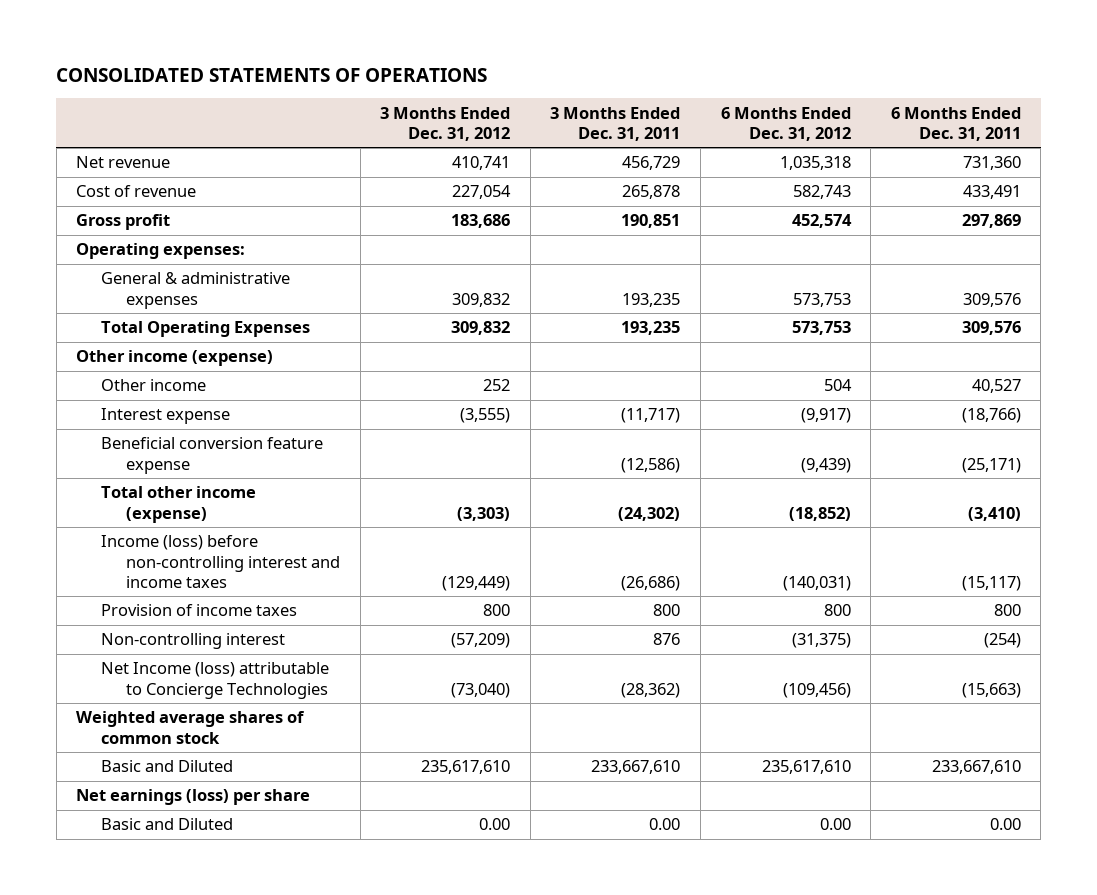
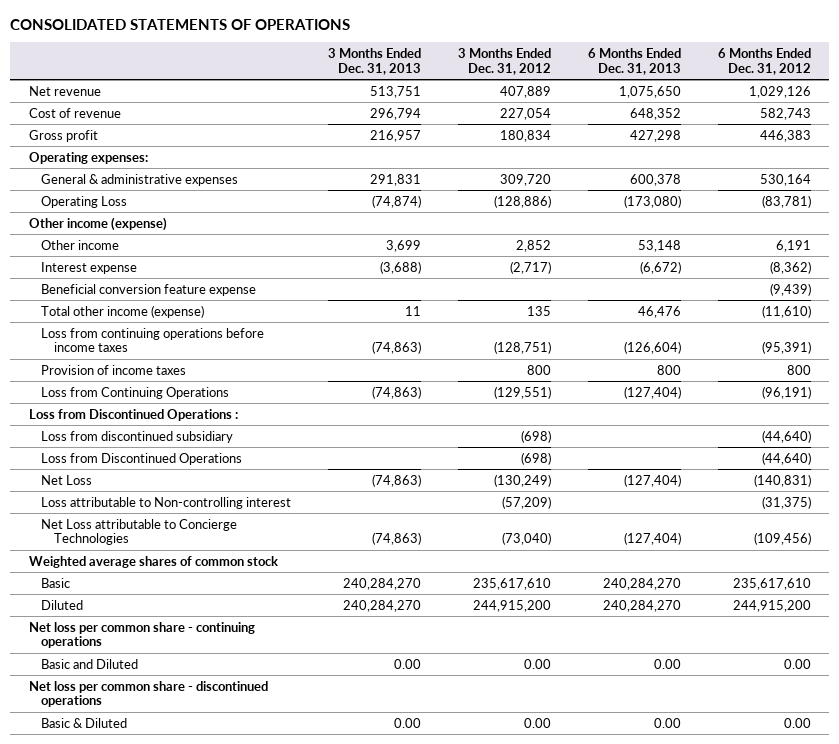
[550,106,681,141] 3 Months Ended Dec. 31, 2011 -> none
[890,106,1021,141] 6 Months Ended Dec. 31, 2011 -> none
none -> [328,47,422,75] 3 Months Ended Dec. 31, 2013
none -> [587,47,681,75] 6 Months Ended Dec. 31, 2013
[452,156,511,171] 410,741 -> [499,85,551,98] 407,889
[779,156,851,171] 1,035,318 -> [748,85,811,98] 1,029,126
[451,214,511,229] 183,686 -> [499,129,551,142] 180,834
[791,214,852,229] 452,574 -> [759,129,811,142] 446,383
[452,292,511,307] 309,832 -> [499,173,551,186] 309,720
[792,292,851,307] 573,753 -> [759,173,811,186] 530,164
[101,321,311,338] Total Operating Expenses -> [41,195,128,208] Operating Loss
[451,321,511,336] 309,832 -> [493,194,551,208] (128,886)
[791,321,851,336] 573,753 -> [761,194,811,208] (83,781)
[483,379,511,392] 252 -> [515,239,551,252] 2,852
[823,379,852,392] 504 -> [775,239,811,252] 6,191
[460,408,511,424] (3,555) -> [509,260,551,274] (2,717)
[800,408,851,424] (9,917) -> [769,260,811,274] (8,362)
[101,535,341,589] Income (loss) before non-controlling interest and income taxes -> none
[457,506,511,521] (3,303) -> [526,305,551,316] 135
[788,506,851,521] (18,852) -> [761,304,811,318] (11,610)
none -> [41,327,265,353] Loss from continuing operations before income taxes
none -> [41,386,230,399] Loss from Continuing Operations
none -> [28,408,238,421] Loss from Discontinued Operations :
none -> [41,430,234,443] Loss from discontinued subsidiary
none -> [41,452,243,465] Loss from Discontinued Operations
none -> [41,474,93,485] Net Loss
[101,633,286,650] Non-controlling interest -> [41,496,292,509] Loss attributable to Non-controlling interest
[101,662,330,699] Net Income (loss) attributable to Concierge Technologies -> [41,518,238,546] Net Loss attributable to Concierge Technologies
[101,760,234,773] Basic and Diluted -> [41,577,71,588] Basic
none -> [41,599,84,610] Diluted
[76,789,311,806] Net earnings (loss) per share -> [28,621,255,649] Net loss per common share - continuing operations
none -> [28,680,268,708] Net loss per common share - discontinued operations
none -> [41,717,128,728] Basic & Diluted

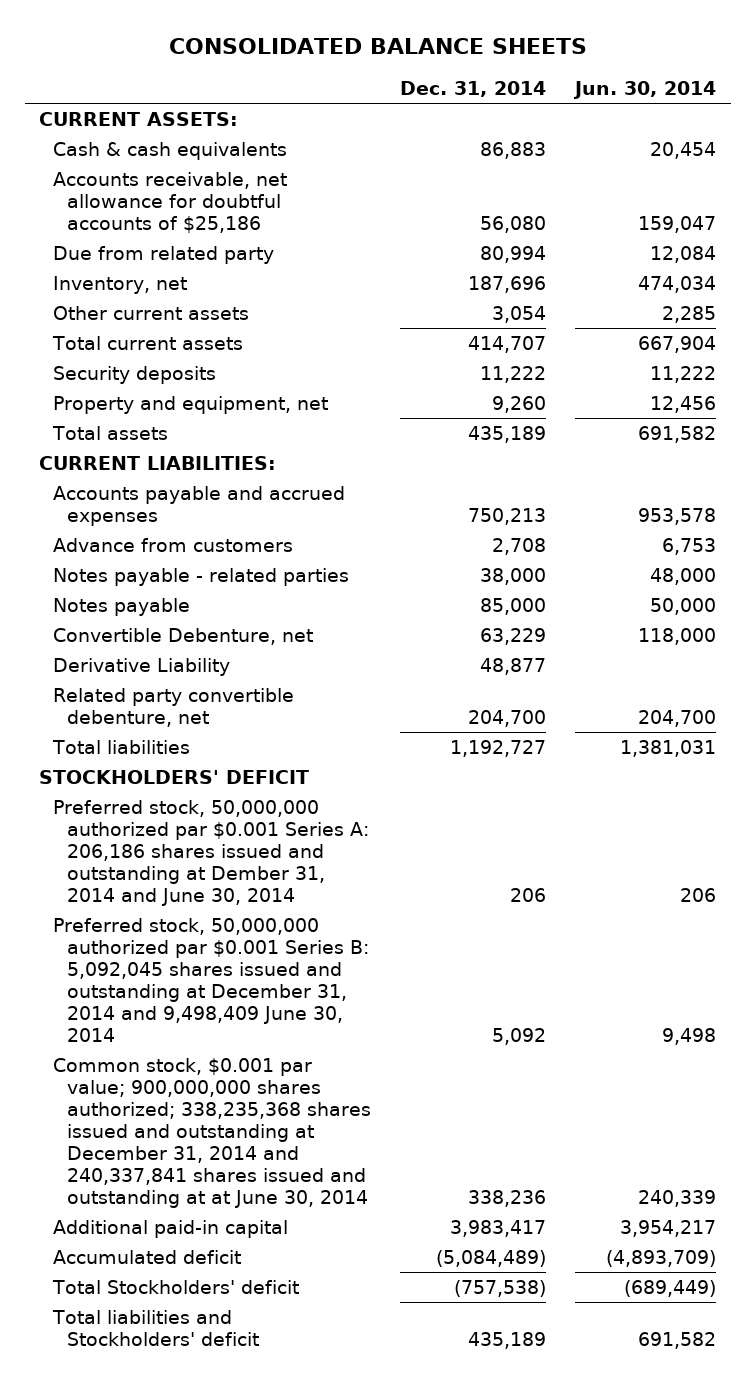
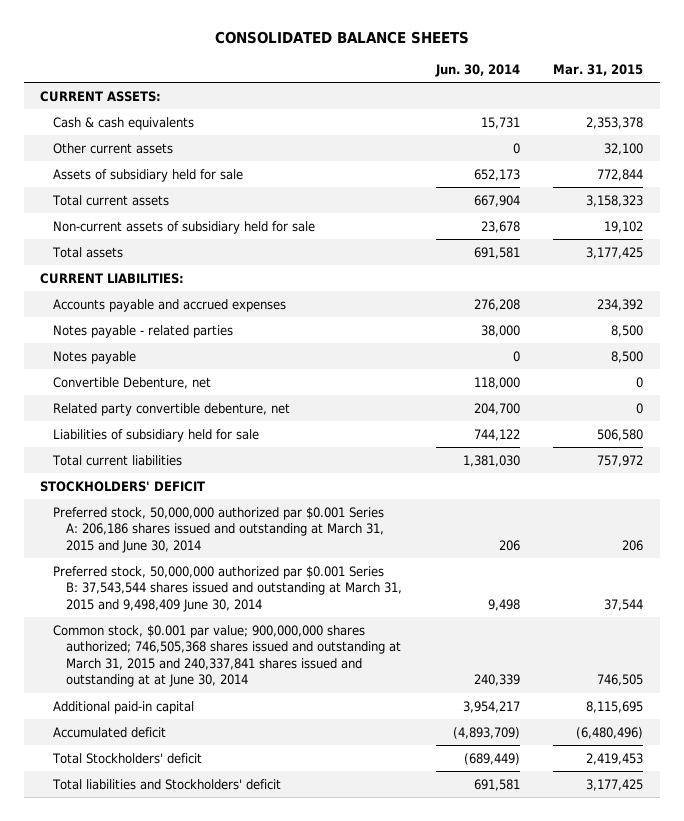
[400,80,547,97] Dec. 31, 2014 -> none
none -> [553,63,644,76] Mar. 31, 2015
[53,172,288,233] Accounts receivable, net allowance for doubtful accounts of $25,186 -> none
[53,246,275,265] Due from related party -> none
[53,276,188,295] Inventory, net -> none
[650,142,717,160] 20,454 -> [480,116,520,129] 15,731
[662,306,717,324] 2,285 -> [512,142,520,154] 0
none -> [53,168,244,182] Assets of subsidiary held for sale
[53,366,217,385] Security deposits -> none
[53,396,329,415] Property and equipment, net -> none
none -> [53,220,316,234] Non-current assets of subsidiary held for sale
[638,426,717,444] 691,582 -> [473,246,520,259] 691,581
[53,538,294,553] Advance from customers -> none
[638,507,717,525] 953,578 -> [473,298,520,311] 276,208
[650,568,717,586] 48,000 -> [480,324,520,337] 38,000
[650,598,717,616] 50,000 -> [512,350,520,362] 0
[53,658,231,677] Derivative Liability -> none
none -> [53,428,260,442] Liabilities of subsidiary held for sale
[52,740,191,755] Total liabilities -> [52,454,183,466] Total current liabilities
[620,740,717,758] 1,381,031 -> [462,454,520,467] 1,381,030
[53,800,369,906] Preferred stock, 50,000,000 authorized par $0.001 Series A: 206,186 shares issued and outstanding at Dember 31, 2014 and June 30, 2014 -> [53,506,385,553] Preferred stock, 50,000,000 authorized par $0.001 Series A: 206,186 shares issued and outstanding at March 31, 2015 and June 30, 2014
[53,918,369,1042] Preferred stock, 50,000,000 authorized par $0.001 Series B: 5,092,045 shares issued and outstanding at December 31, 2014 and 9,498,409 June 30, 2014 -> [53,565,403,612] Preferred stock, 50,000,000 authorized par $0.001 Series B: 37,543,544 shares issued and outstanding at March 31, 2015 and 9,498,409 June 30, 2014
[53,1058,371,1208] Common stock, $0.001 par value; 900,000,000 shares authorized; 338,235,368 shares issued and outstanding at December 31, 2014 and 240,337,841 shares issued and outstanding at at June 30, 2014 -> [53,624,402,688] Common stock, $0.001 par value; 900,000,000 shares authorized; 746,505,368 shares issued and outstanding at March 31, 2015 and 240,337,841 shares issued and outstanding at at June 30, 2014
[638,1331,717,1349] 691,582 -> [473,778,520,791] 691,581

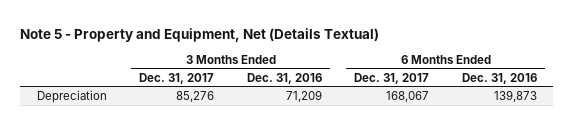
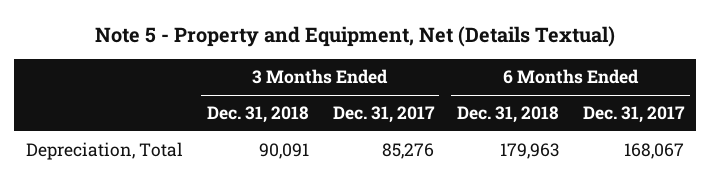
[246,72,322,84] Dec. 31, 2016 -> none
[461,72,537,84] Dec. 31, 2016 -> none
none -> [206,106,309,124] Dec. 31, 2018
none -> [457,106,560,124] Dec. 31, 2018
[36,90,107,104] Depreciation -> [26,142,184,161] Depreciation, Total

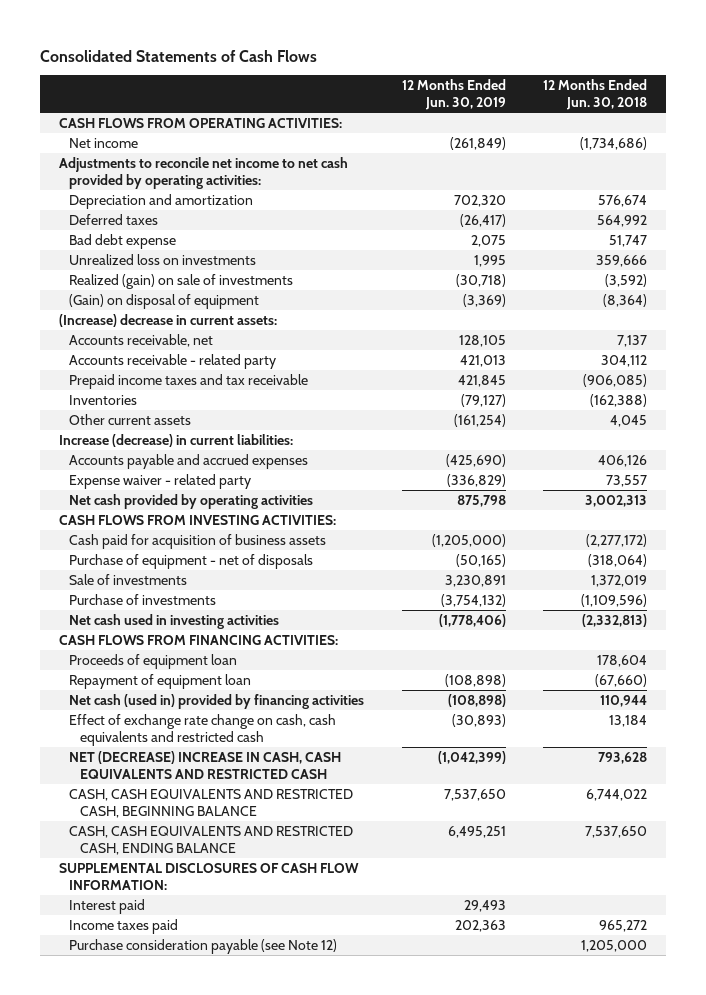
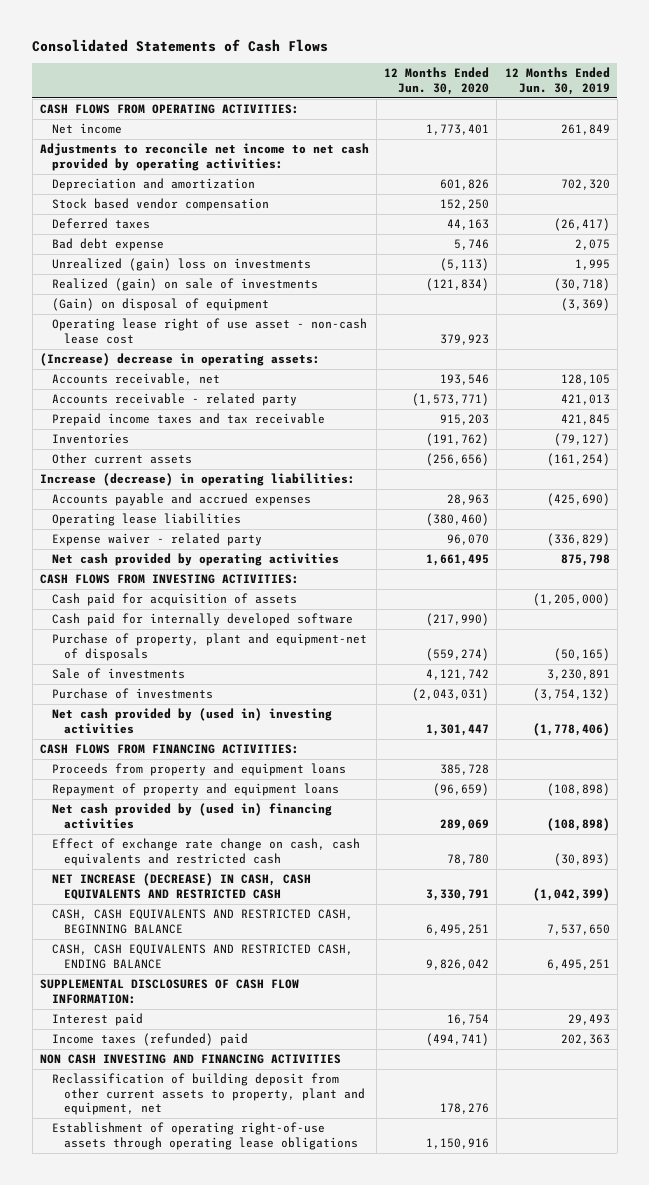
[543,79,648,111] 12 Months Ended Jun. 30, 2018 -> none
none -> [384,67,490,96] 12 Months Ended Jun. 30, 2020
[449,136,506,150] (261,849) -> [560,124,610,136] 261,849
none -> [51,198,269,212] Stock based vendor compensation
[69,253,257,265] Unrealized loss on investments -> [51,258,311,272] Unrealized (gain) loss on investments
none -> [51,318,367,344] Operating lease right of use asset - non-cash lease cost
[58,313,277,327] (Increase) decrease in current assets: -> [39,353,320,367] (Increase) decrease in operating assets:
[58,433,293,447] Increase (decrease) in current liabilities: -> [39,473,355,487] Increase (decrease) in operating liabilities:
none -> [51,513,241,527] Operating lease liabilities
[69,533,327,549] Cash paid for acquisition of business assets -> [51,593,297,607] Cash paid for acquisition of assets
none -> [51,613,353,627] Cash paid for internally developed software
[69,553,314,569] Purchase of equipment - net of disposals -> [51,633,367,661] Purchase of property, plant and equipment-net of disposals
[69,613,280,629] Net cash used in investing activities -> [51,708,332,734] Net cash provided by (used in) investing activities
[69,653,238,669] Proceeds of equipment loan -> [51,763,346,777] Proceeds from property and equipment loans
[69,673,252,689] Repayment of equipment loan -> [51,783,339,797] Repayment of property and equipment loans
[69,693,365,709] Net cash (used in) provided by financing activities -> [51,803,332,829] Net cash provided by (used in) financing activities
[69,750,342,779] NET (DECREASE) INCREASE IN CASH, CASH EQUIVALENTS AND RESTRICTED CASH -> [51,873,311,900] NET INCREASE (DECREASE) IN CASH, CASH EQUIVALENTS AND RESTRICTED CASH
[69,938,338,954] Purchase consideration payable (see Note 12) -> none
[69,918,179,934] Income taxes paid -> [51,1033,248,1047] Income taxes (refunded) paid
none -> [39,1054,341,1065] NON CASH INVESTING AND FINANCING ACTIVITIES
none -> [51,1073,365,1116] Reclassification of building deposit from other current assets to property, plant and equipment, net
none -> [51,1122,358,1150] Establishment of operating right-of-use assets through operating lease obligations

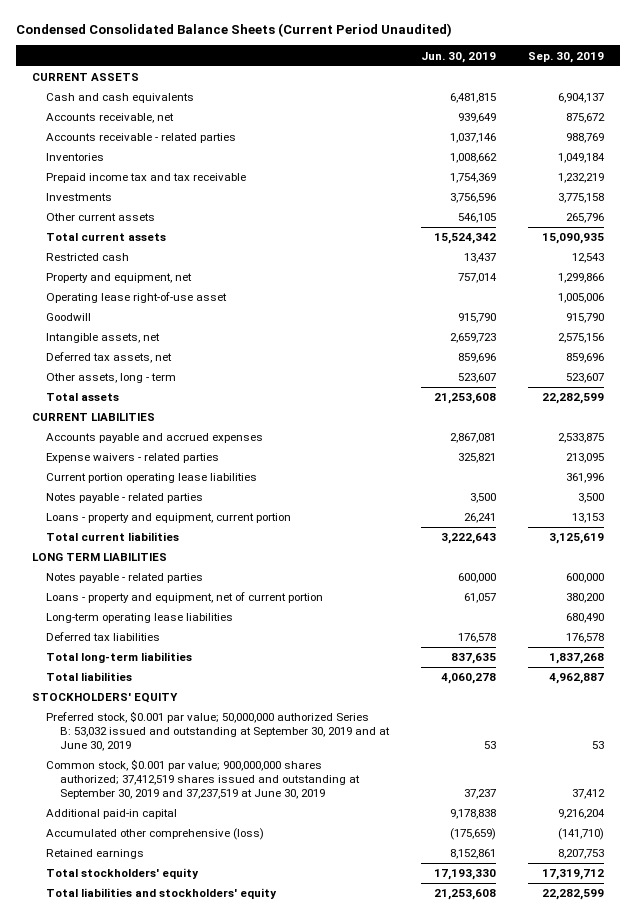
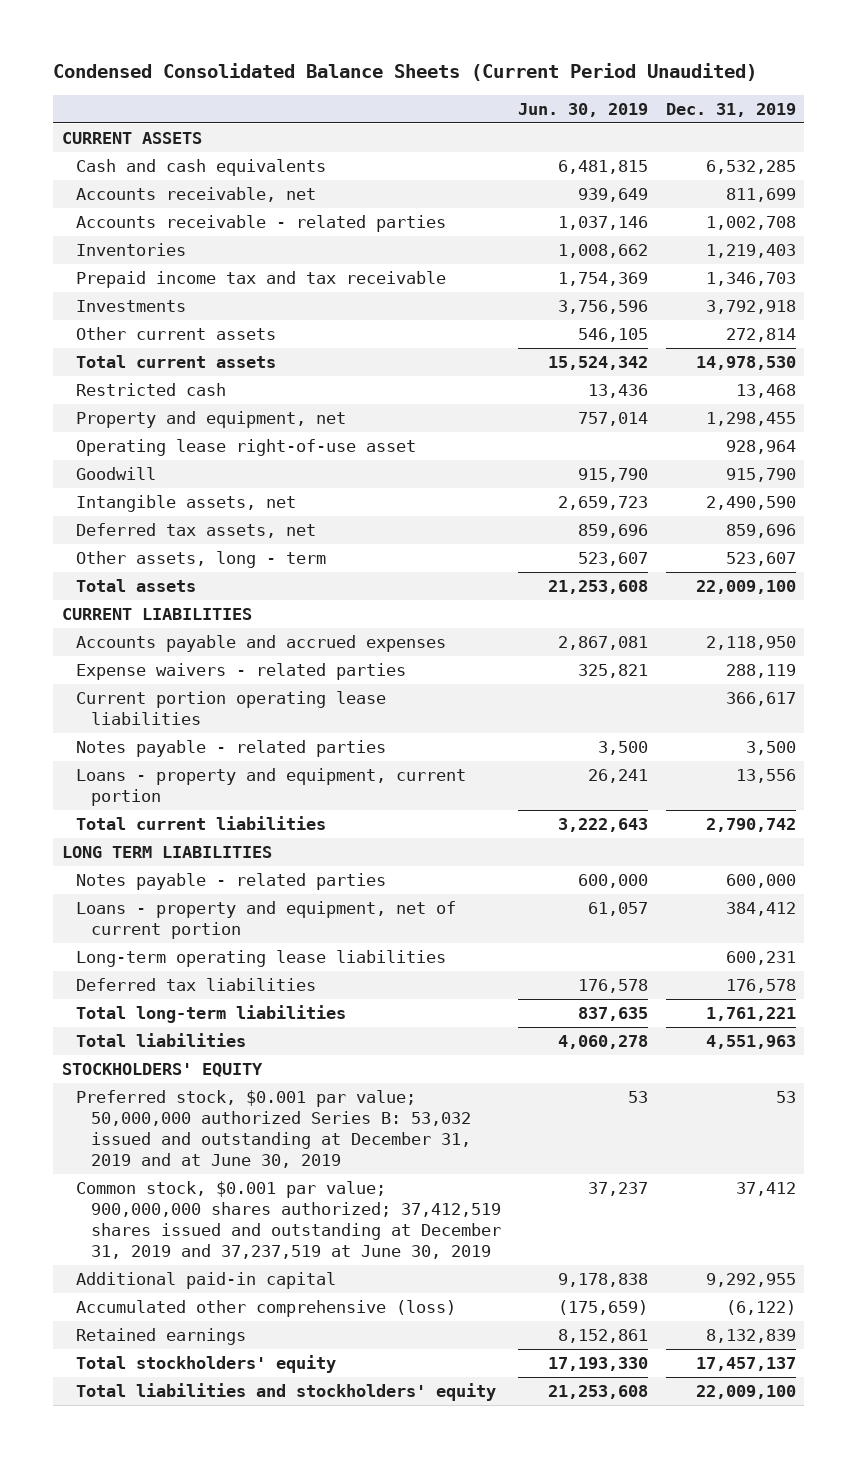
[528,51,605,63] Sep. 30, 2019 -> none
none -> [665,102,796,117] Dec. 31, 2019
[464,253,497,264] 13,437 -> [588,383,649,398] 13,436
[46,711,391,751] Preferred stock, $0.001 par value; 50,000,000 authorized Series B: 53,032 issued and outstanding at September 30, 2019 and at June 30, 2019 -> [76,1089,472,1168] Preferred stock, $0.001 par value; 50,000,000 authorized Series B: 53,032 issued and outstanding at December 31, 2019 and at June 30, 2019
[46,759,361,799] Common stock, $0.001 par value; 900,000,000 shares authorized; 37,412,519 shares issued and outstanding at September 30, 2019 and 37,237,519 at June 30, 2019 -> [76,1180,502,1259] Common stock, $0.001 par value; 900,000,000 shares authorized; 37,412,519 shares issued and outstanding at December 31, 2019 and 37,237,519 at June 30, 2019

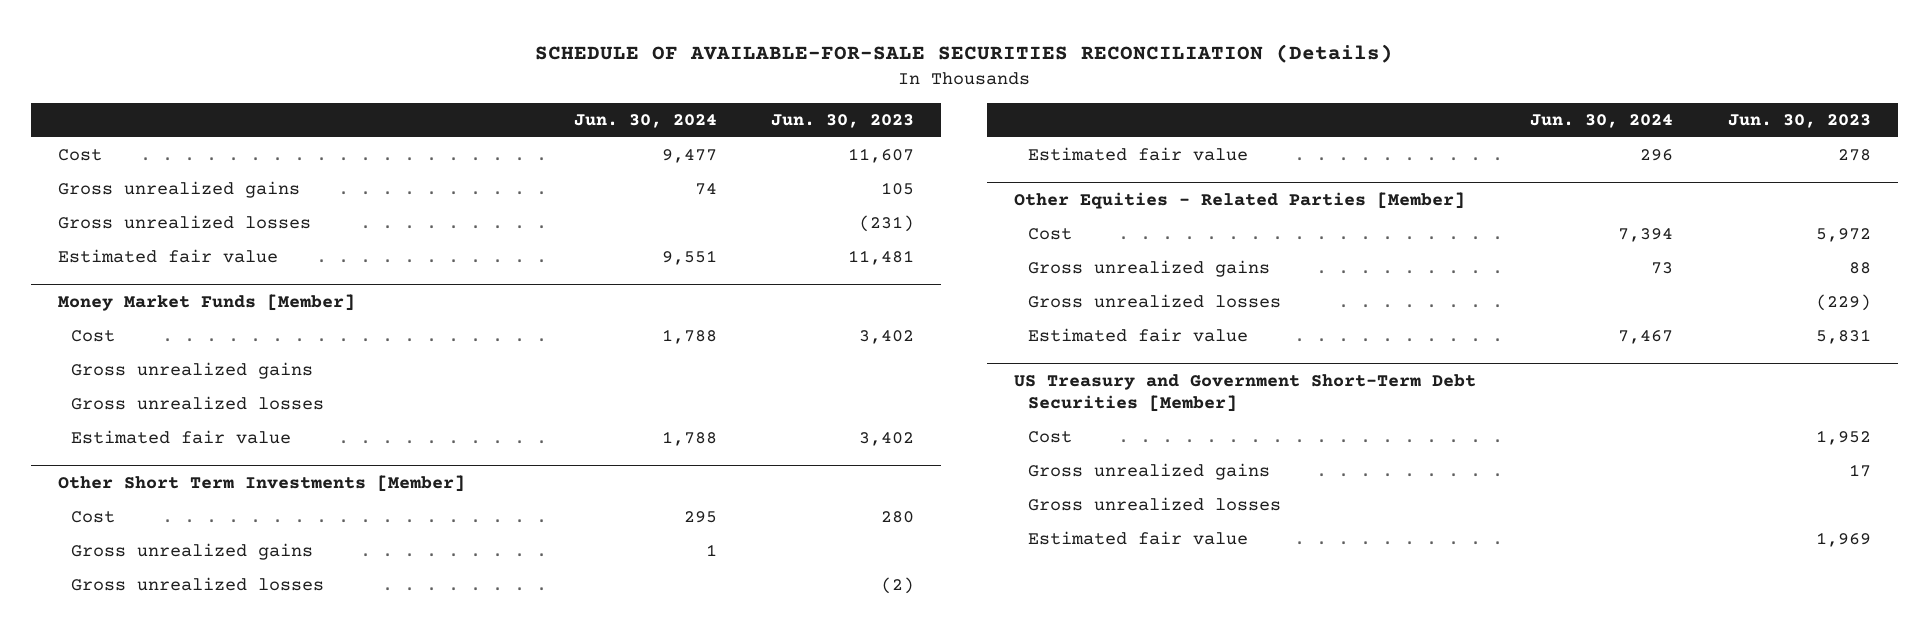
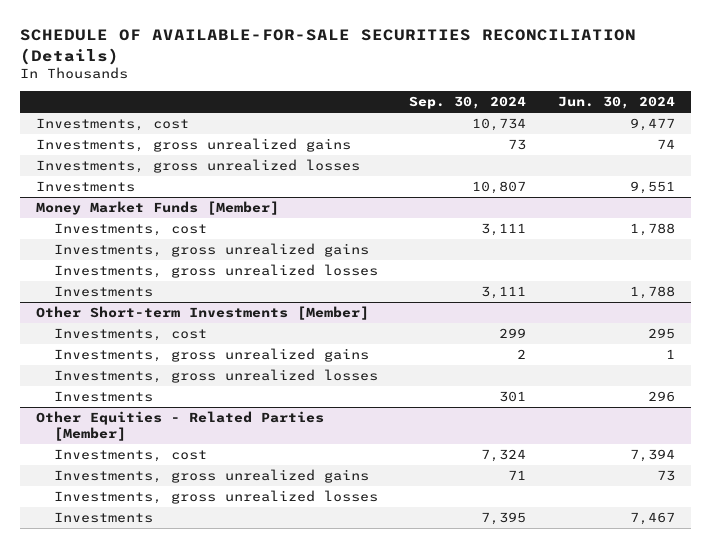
[771,114,915,129] Jun. 30, 2023 -> none
none -> [409,96,527,110] Sep. 30, 2024
[57,149,102,162] Cost -> [35,118,189,132] Investments, cost
[57,181,300,199] Gross unrealized gains -> [35,138,351,153] Investments, gross unrealized gains
[57,215,311,230] Gross unrealized losses -> [35,159,360,174] Investments, gross unrealized losses
[57,249,278,264] Estimated fair value -> [35,181,135,193] Investments
[71,330,116,343] Cost -> [53,223,207,237] Investments, cost
[71,362,314,380] Gross unrealized gains -> [53,243,369,258] Investments, gross unrealized gains
[71,396,325,411] Gross unrealized losses -> [53,264,378,279] Investments, gross unrealized losses
[71,430,292,445] Estimated fair value -> [53,286,153,298] Investments
[57,475,465,493] Other Short Term Investments [Member] -> [35,306,369,321] Other Short-term Investments [Member]
[71,511,116,524] Cost -> [53,328,207,342] Investments, cost
[71,543,314,561] Gross unrealized gains -> [53,348,369,363] Investments, gross unrealized gains
[71,577,325,592] Gross unrealized losses -> [53,369,378,384] Investments, gross unrealized losses
[1027,147,1248,162] Estimated fair value -> [53,391,153,403] Investments
[1014,374,1477,413] US Treasury and Government Short-Term Debt Securities [Member] -> none
[1027,431,1072,444] Cost -> none
[1027,463,1270,481] Gross unrealized gains -> none
[1027,497,1281,512] Gross unrealized losses -> none
[1027,531,1248,546] Estimated fair value -> none
[1027,228,1072,241] Cost -> [53,449,207,463] Investments, cost
[1027,260,1270,278] Gross unrealized gains -> [53,469,369,484] Investments, gross unrealized gains
[1027,294,1281,309] Gross unrealized losses -> [53,490,378,505] Investments, gross unrealized losses
[1027,328,1248,343] Estimated fair value -> [53,512,153,524] Investments

